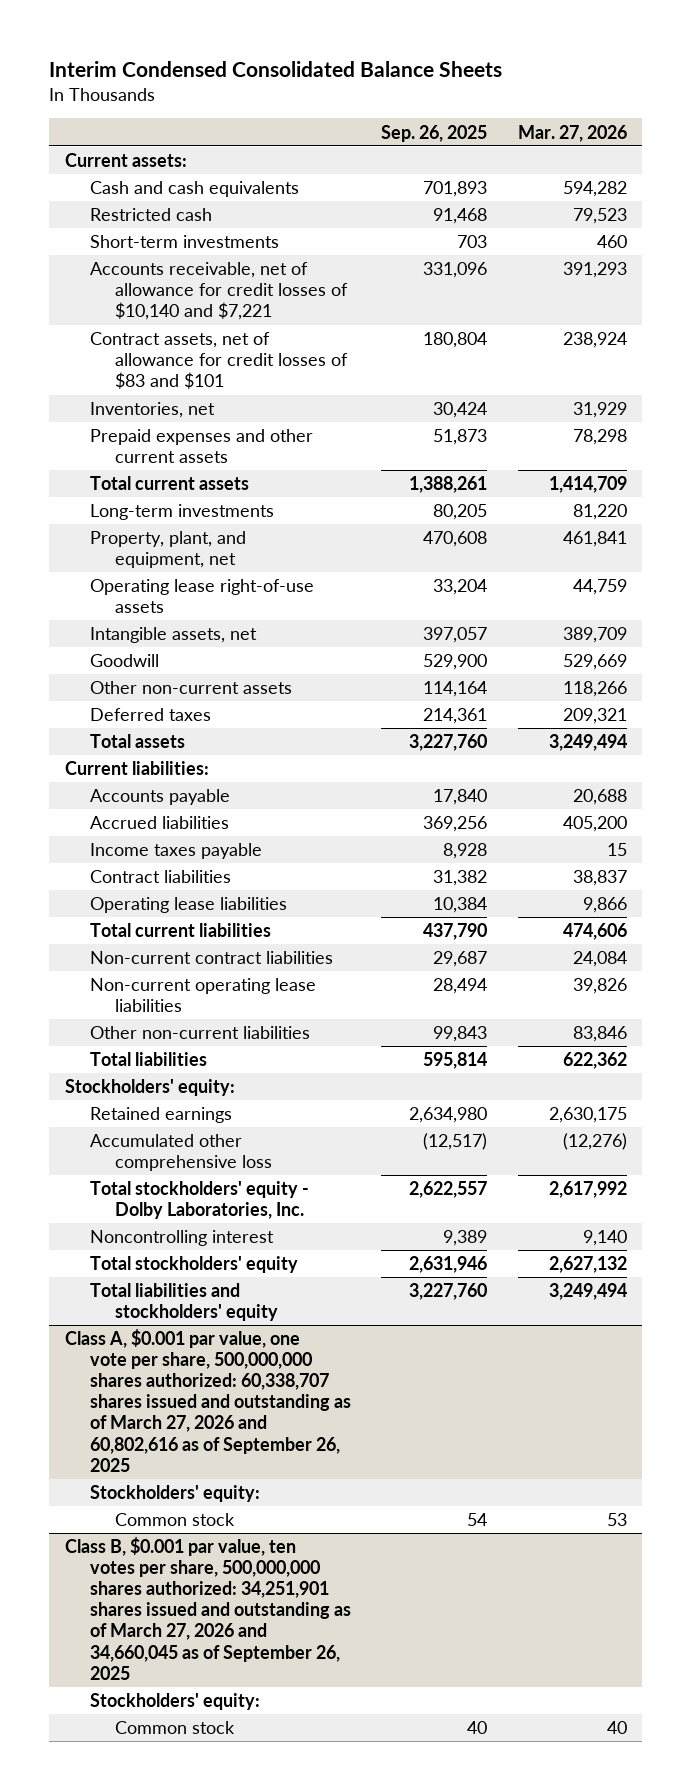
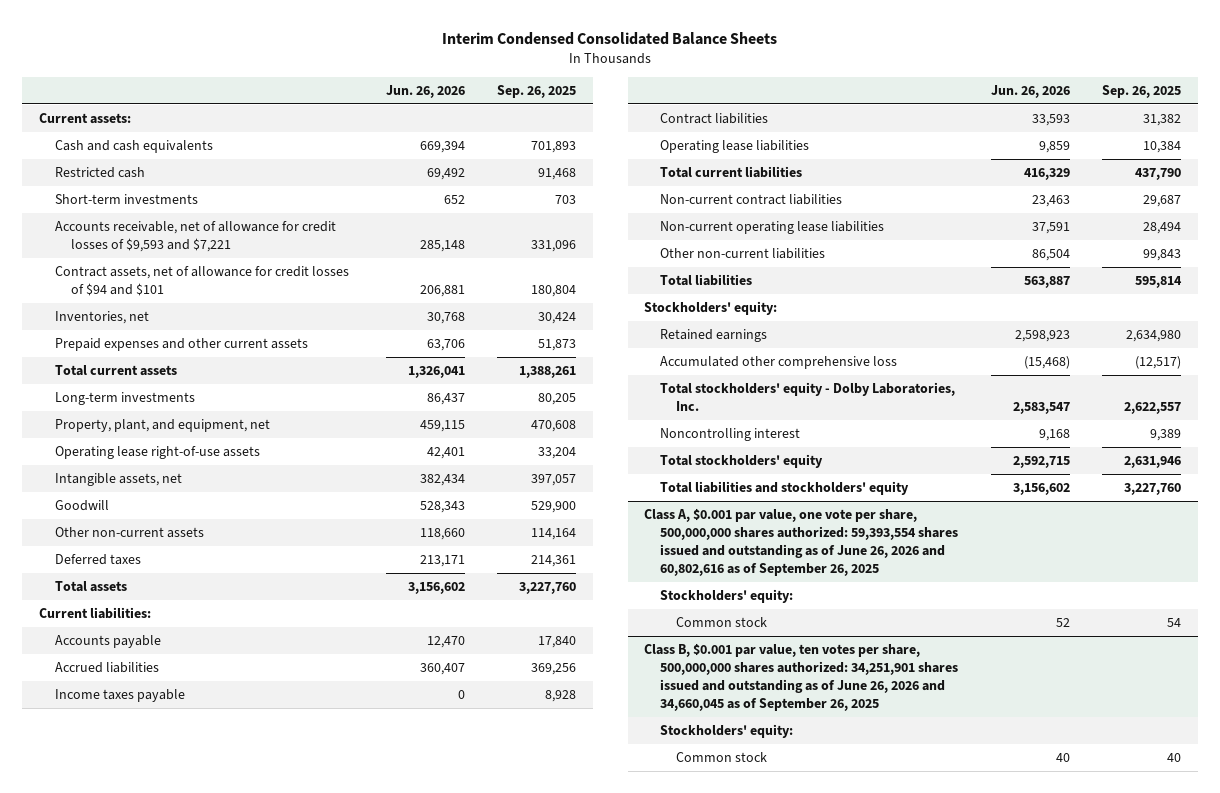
[517,124,627,142] Mar. 27, 2026 -> none
none -> [385,85,465,99] Jun. 26, 2026
[89,262,349,321] Accounts receivable, net of allowance for credit losses of $10,140 and $7,221 -> [54,221,336,253] Accounts receivable, net of allowance for credit losses of $9,593 and $7,221
[89,332,349,390] Contract assets, net of allowance for credit losses of $83 and $101 -> [54,266,349,297] Contract assets, net of allowance for credit losses of $94 and $101
[64,1329,351,1472] Class A, $0.001 par value, one vote per share, 500,000,000 shares authorized: 60,338,707 shares issued and outstanding as of March 27, 2026 and 60,802,616 as of September 26, 2025 -> [643,508,958,577] Class A, $0.001 par value, one vote per share, 500,000,000 shares authorized: 59,393,554 shares issued and outstanding as of June 26, 2026 and 60,802,616 as of September 26, 2025
[64,1537,351,1680] Class B, $0.001 par value, ten votes per share, 500,000,000 shares authorized: 34,251,901 shares issued and outstanding as of March 27, 2026 and 34,660,045 as of September 26, 2025 -> [643,643,958,712] Class B, $0.001 par value, ten votes per share, 500,000,000 shares authorized: 34,251,901 shares issued and outstanding as of June 26, 2026 and 34,660,045 as of September 26, 2025

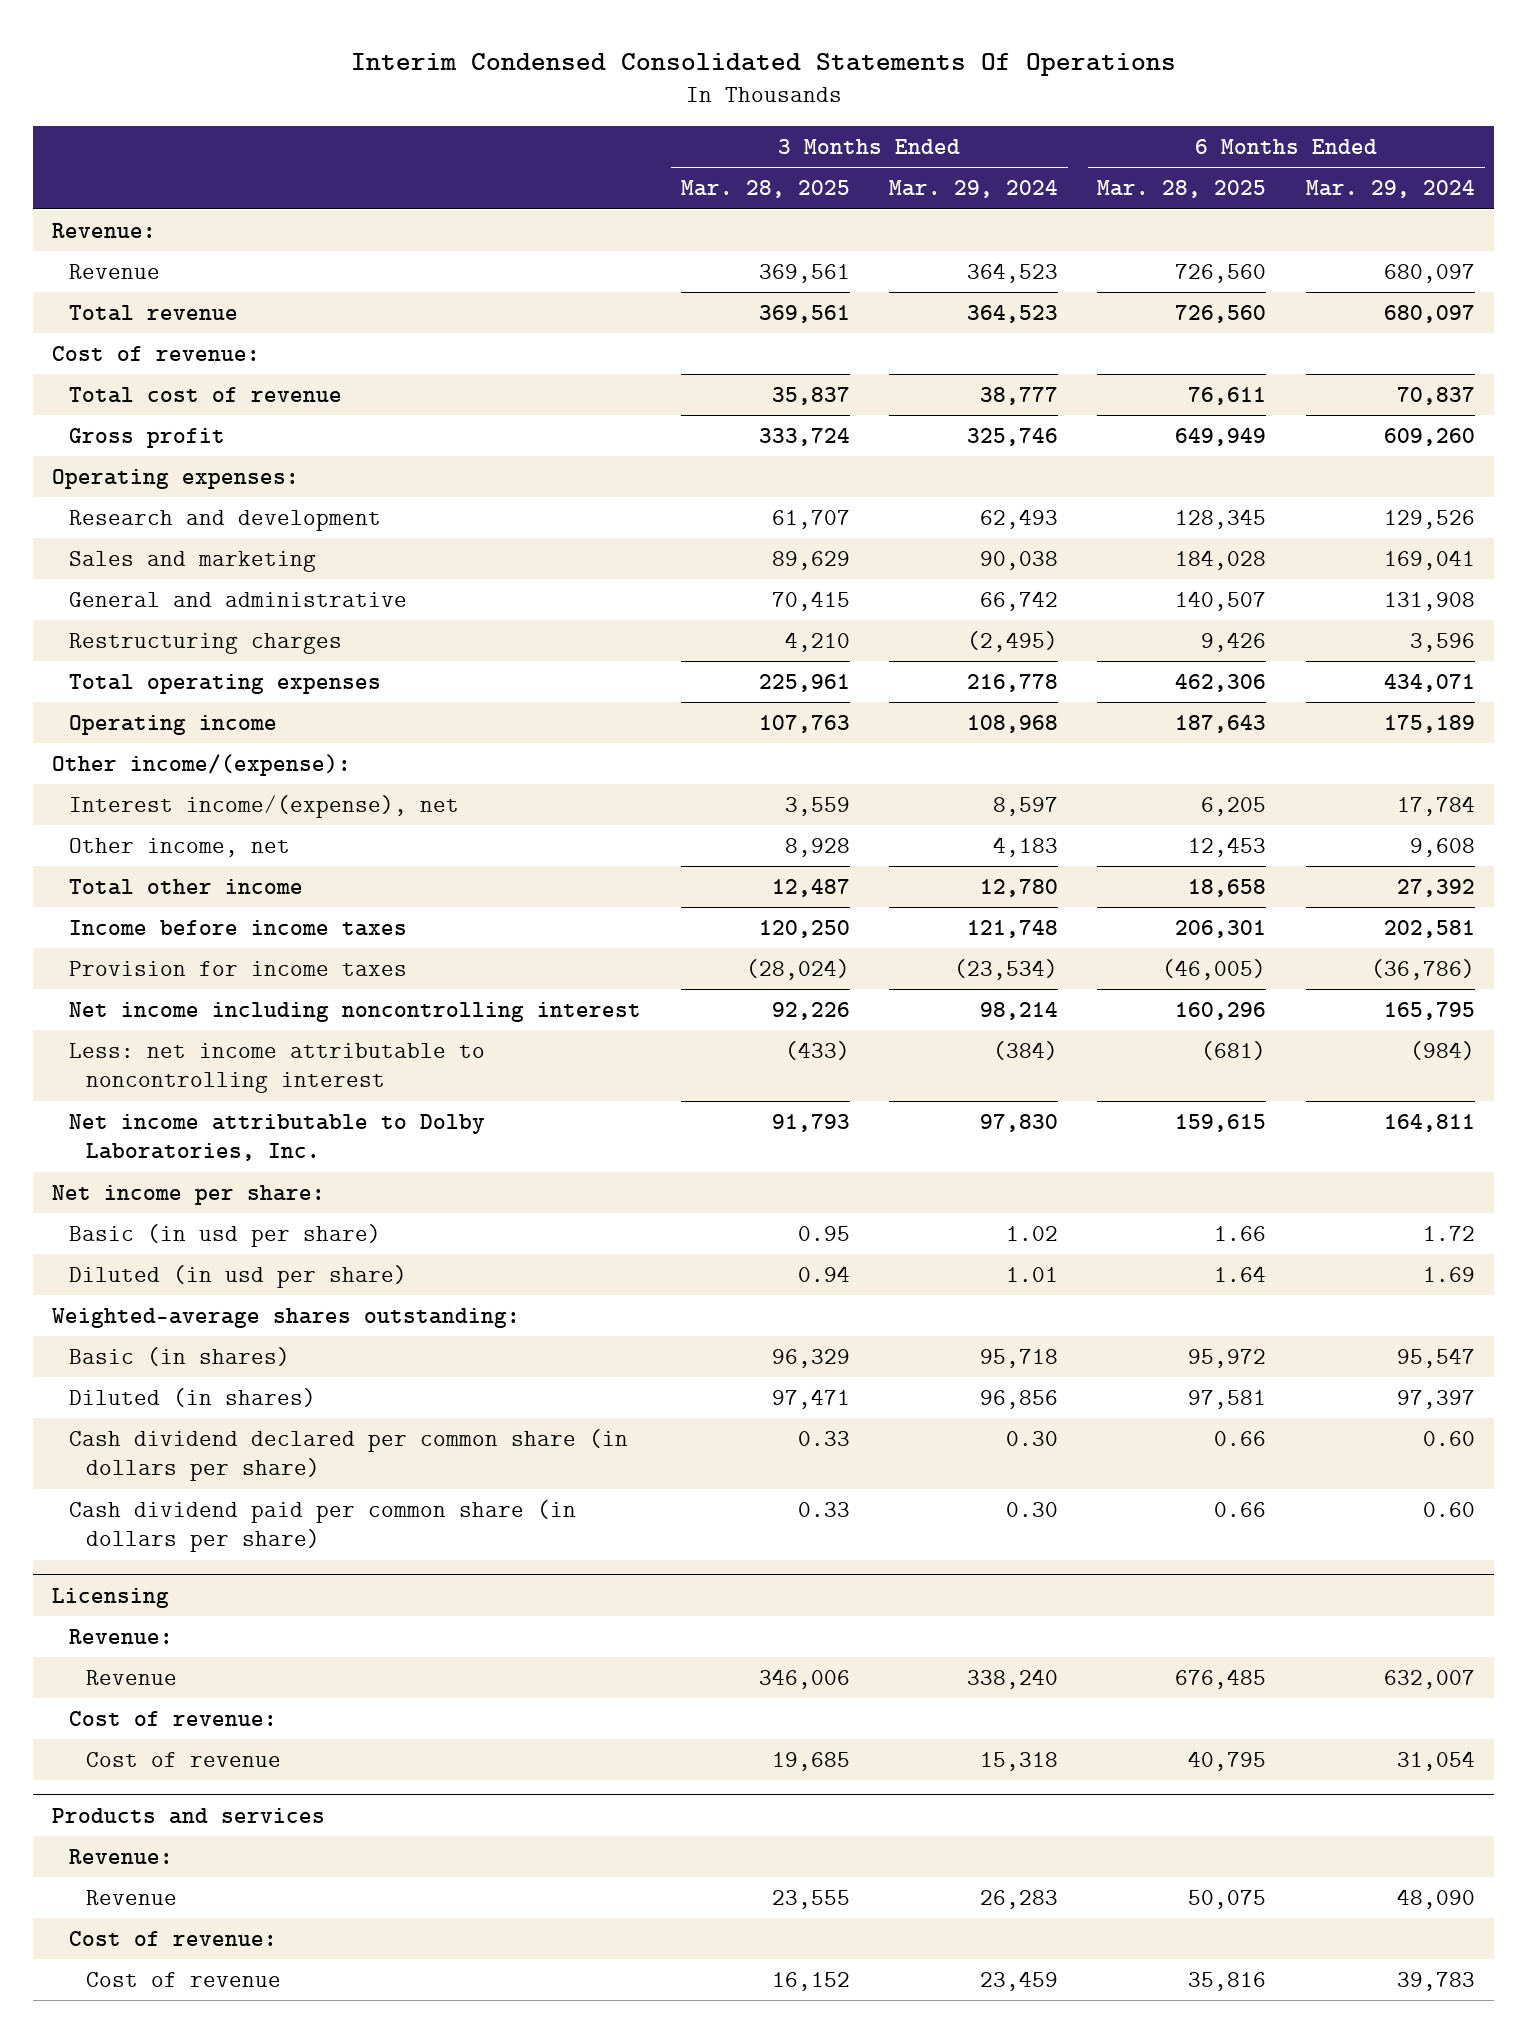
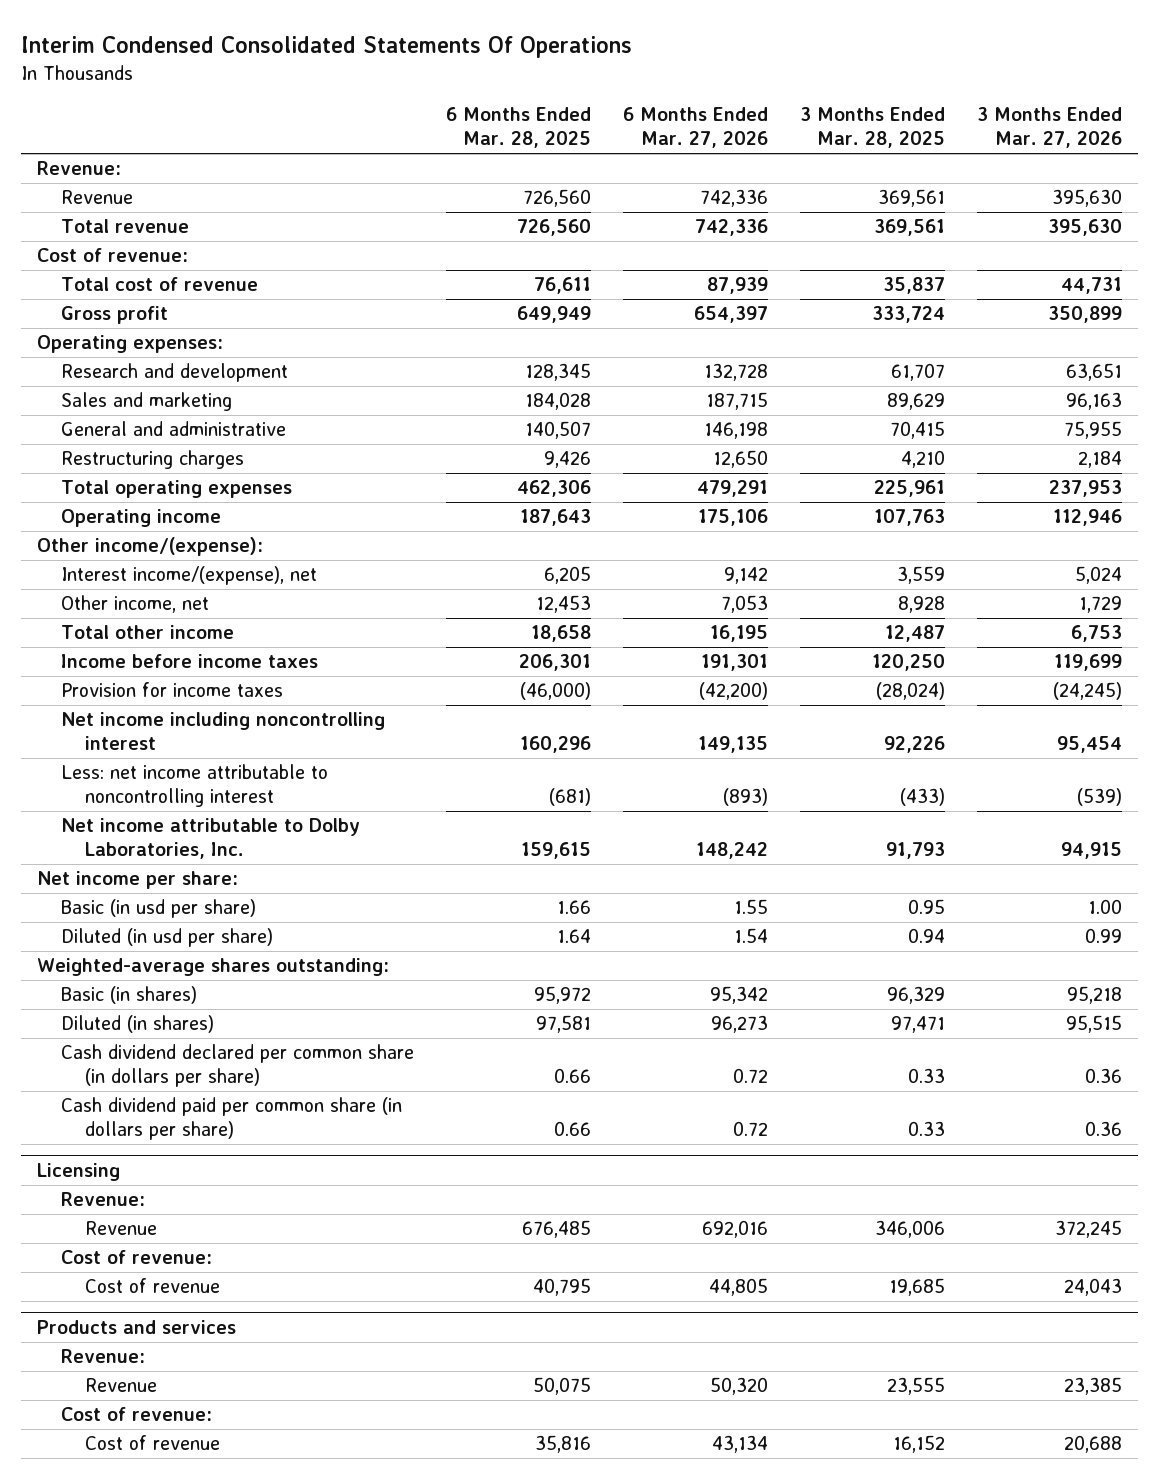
[889,180,1059,199] Mar. 29, 2024 -> none
[1305,180,1475,199] Mar. 29, 2024 -> none
none -> [623,107,769,149] 6 Months Ended Mar. 27, 2026
none -> [977,107,1123,149] 3 Months Ended Mar. 27, 2026
[1162,959,1267,981] (46,005) -> [520,682,592,701] (46,000)

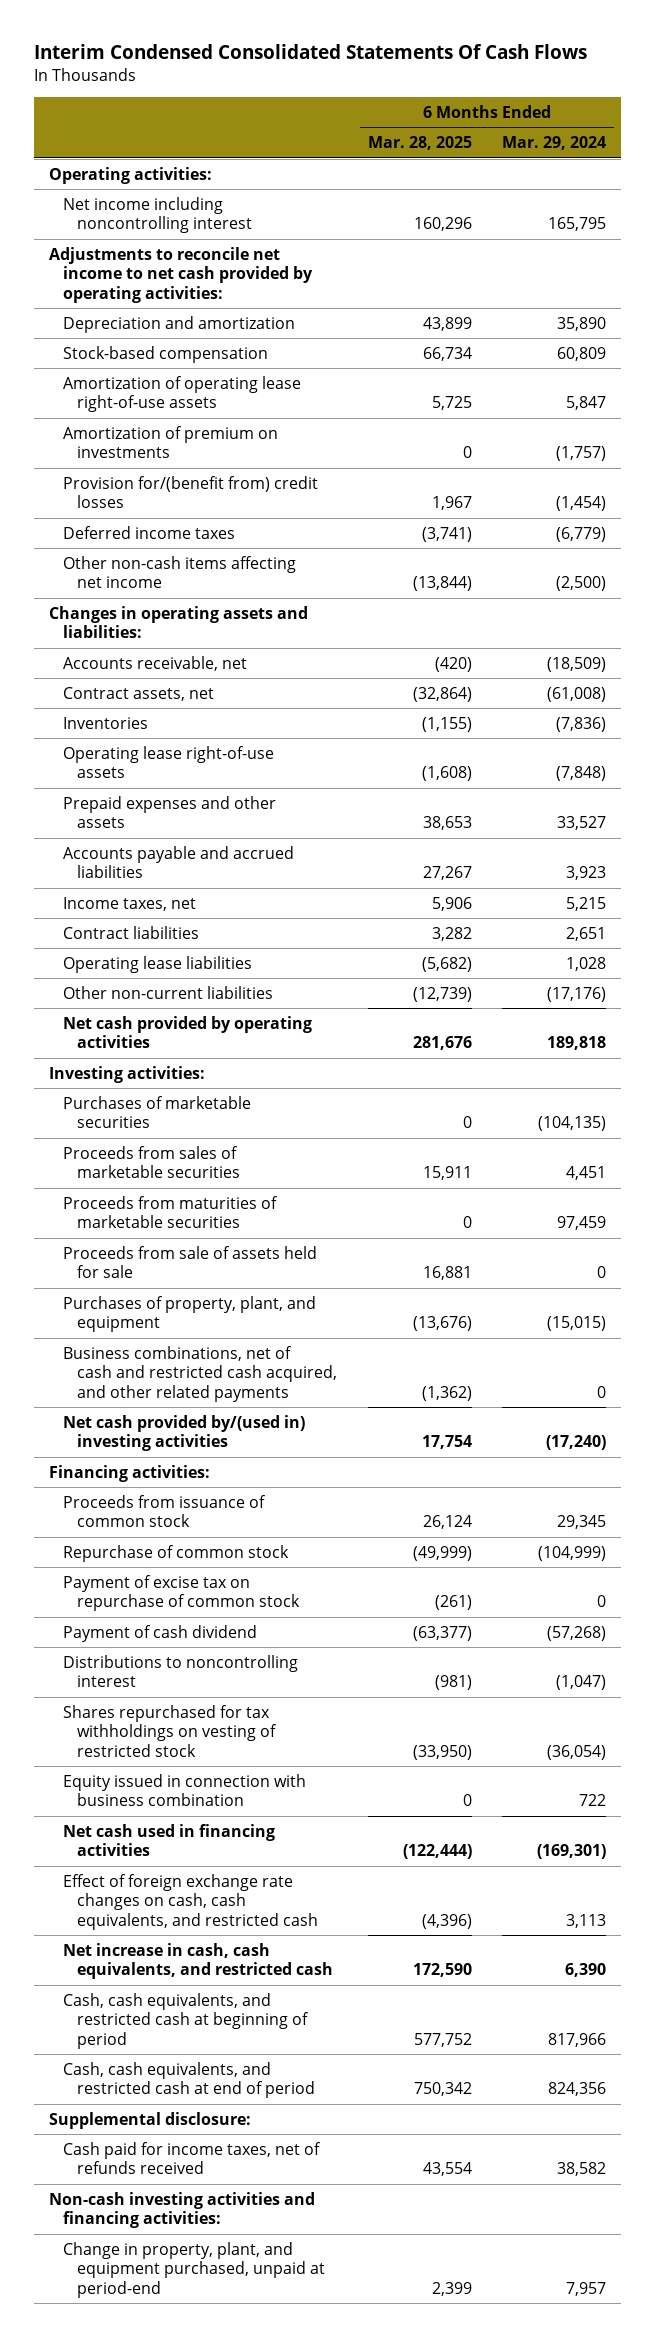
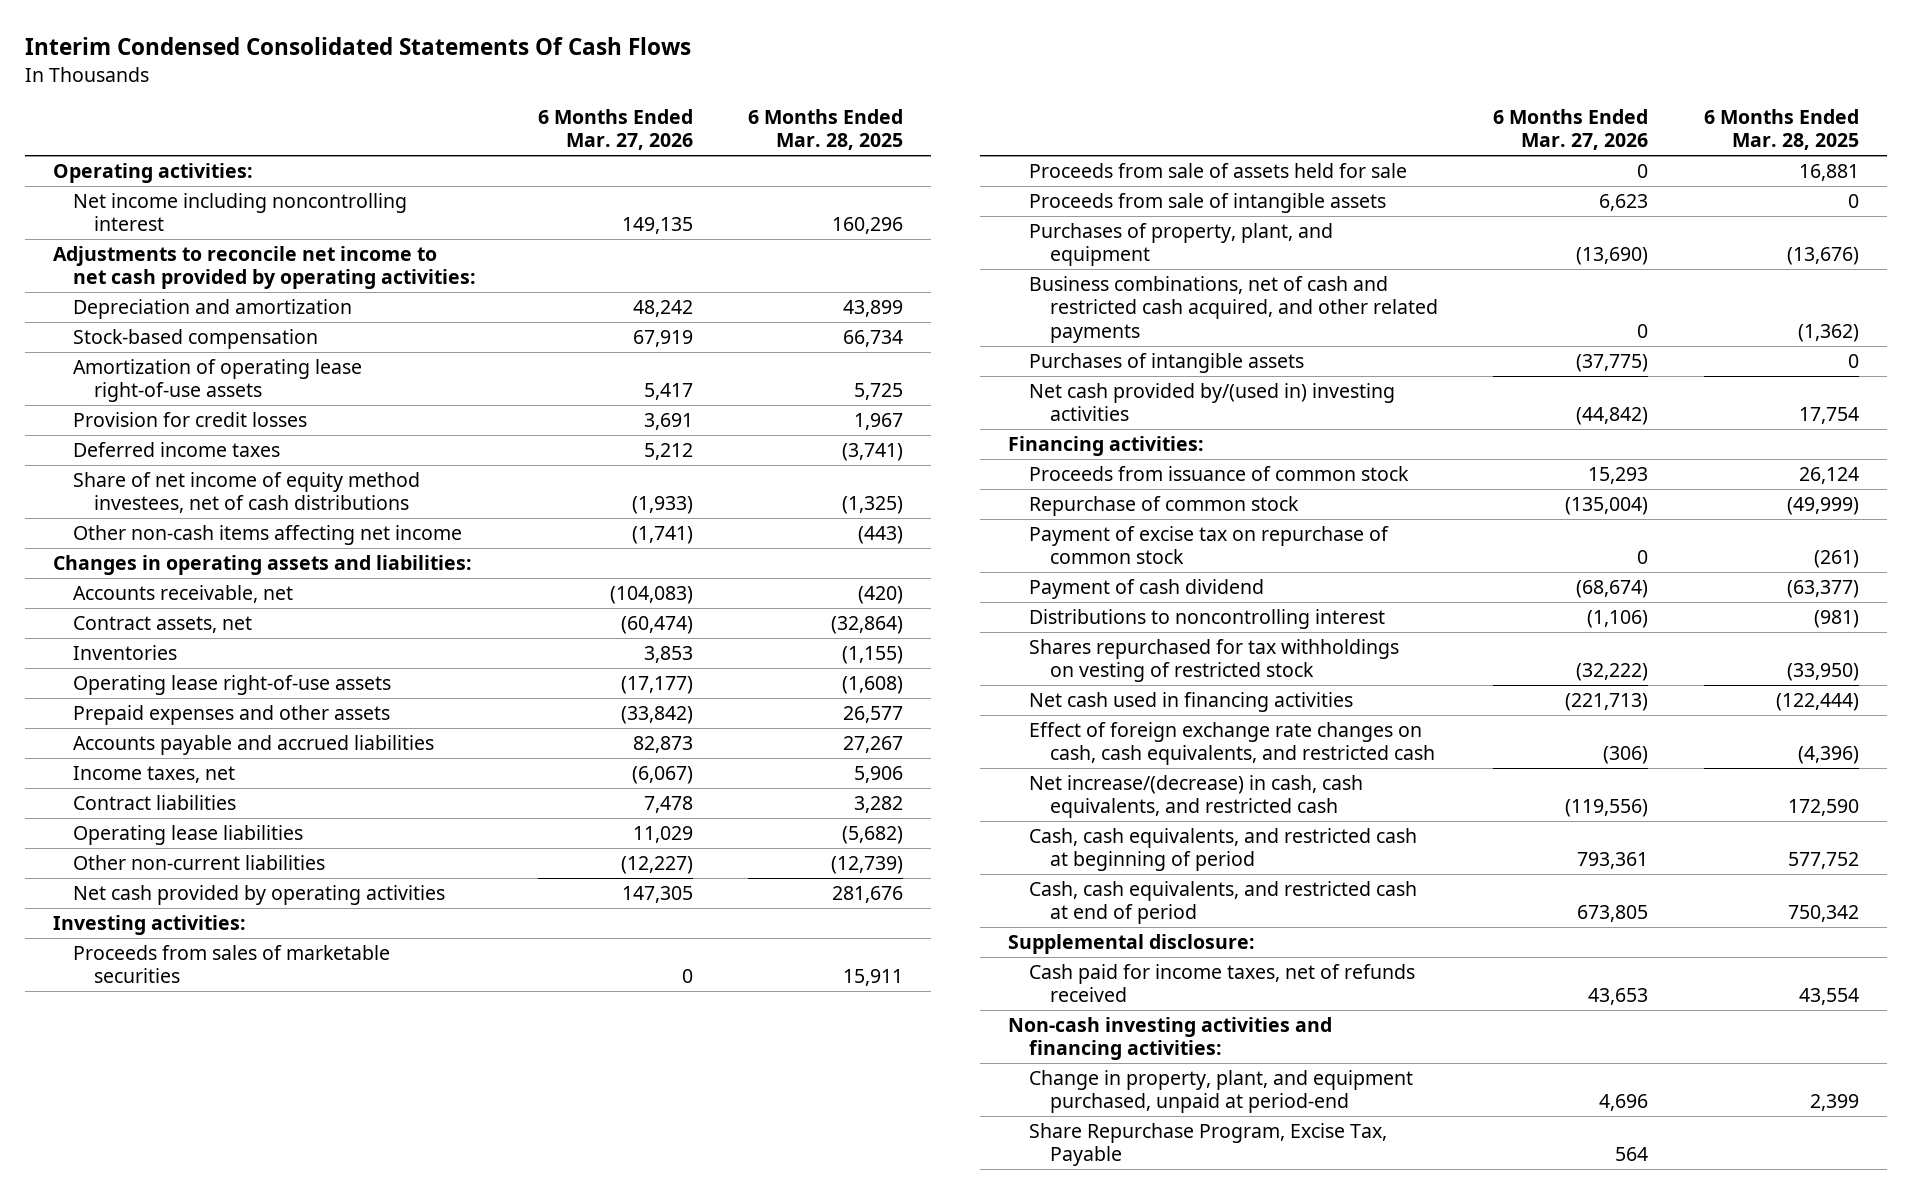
[501,136,606,151] Mar. 29, 2024 -> none
none -> [537,108,693,151] 6 Months Ended Mar. 27, 2026
[63,425,279,459] Amortization of premium on investments -> none
[63,475,319,509] Provision for/(benefit from) credit losses -> [73,412,308,428] Provision for credit losses
none -> [73,472,421,514] Share of net income of equity method investees, net of cash distributions
[412,576,472,592] (13,844) -> [858,526,904,545] (443)
[422,816,472,831] 38,653 -> [843,706,904,724] 26,577
[63,1095,252,1129] Purchases of marketable securities -> none
[63,1195,279,1229] Proceeds from maturities of marketable securities -> none
none -> [1028,193,1386,214] Proceeds from sale of intangible assets
none -> [1028,353,1304,374] Purchases of intangible assets
[63,1773,307,1807] Equity issued in connection with business combination -> none
[63,1942,334,1980] Net increase in cash, cash equivalents, and restricted cash -> [1028,775,1363,819] Net increase/(decrease) in cash, cash equivalents, and restricted cash
none -> [1028,1123,1387,1167] Share Repurchase Program, Excise Tax, Payable

